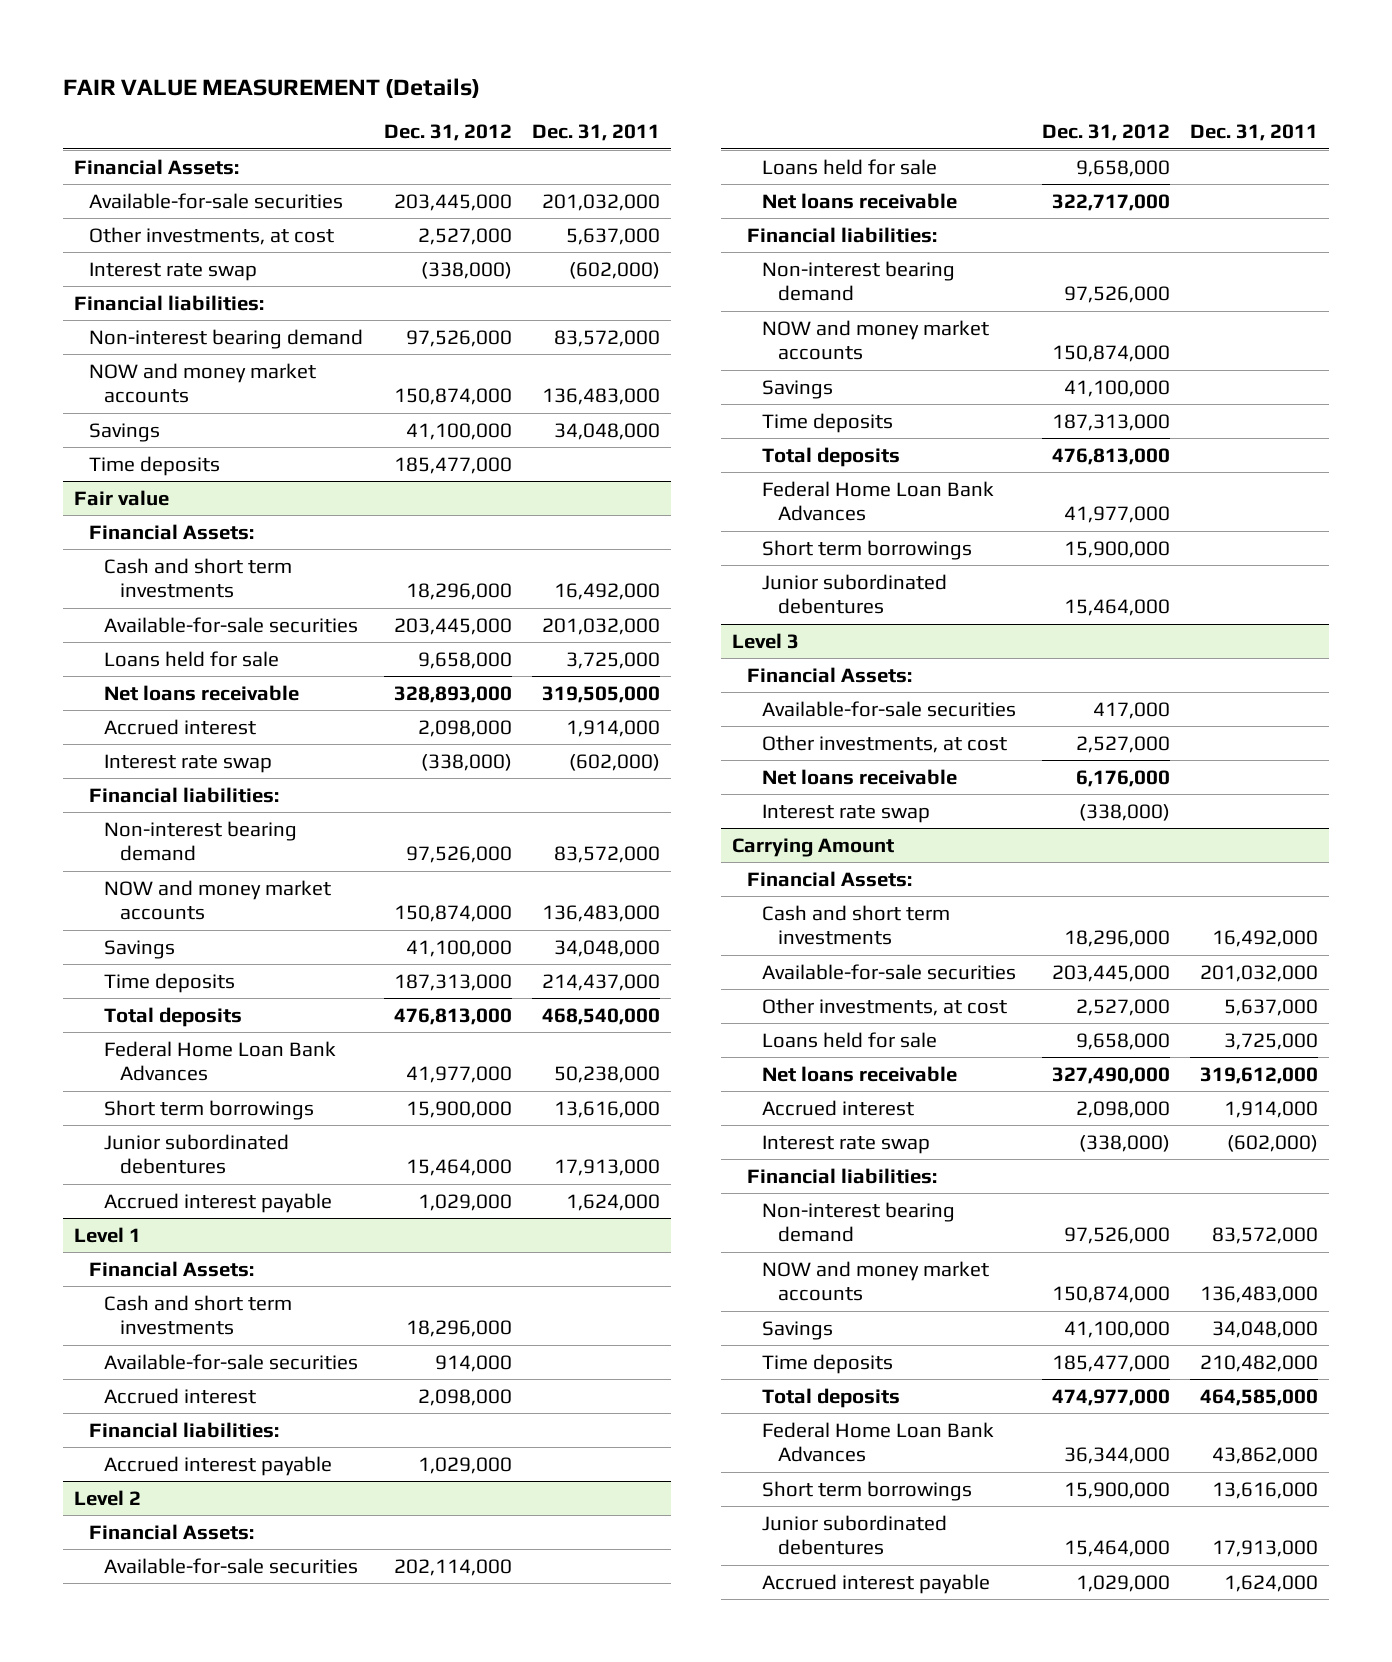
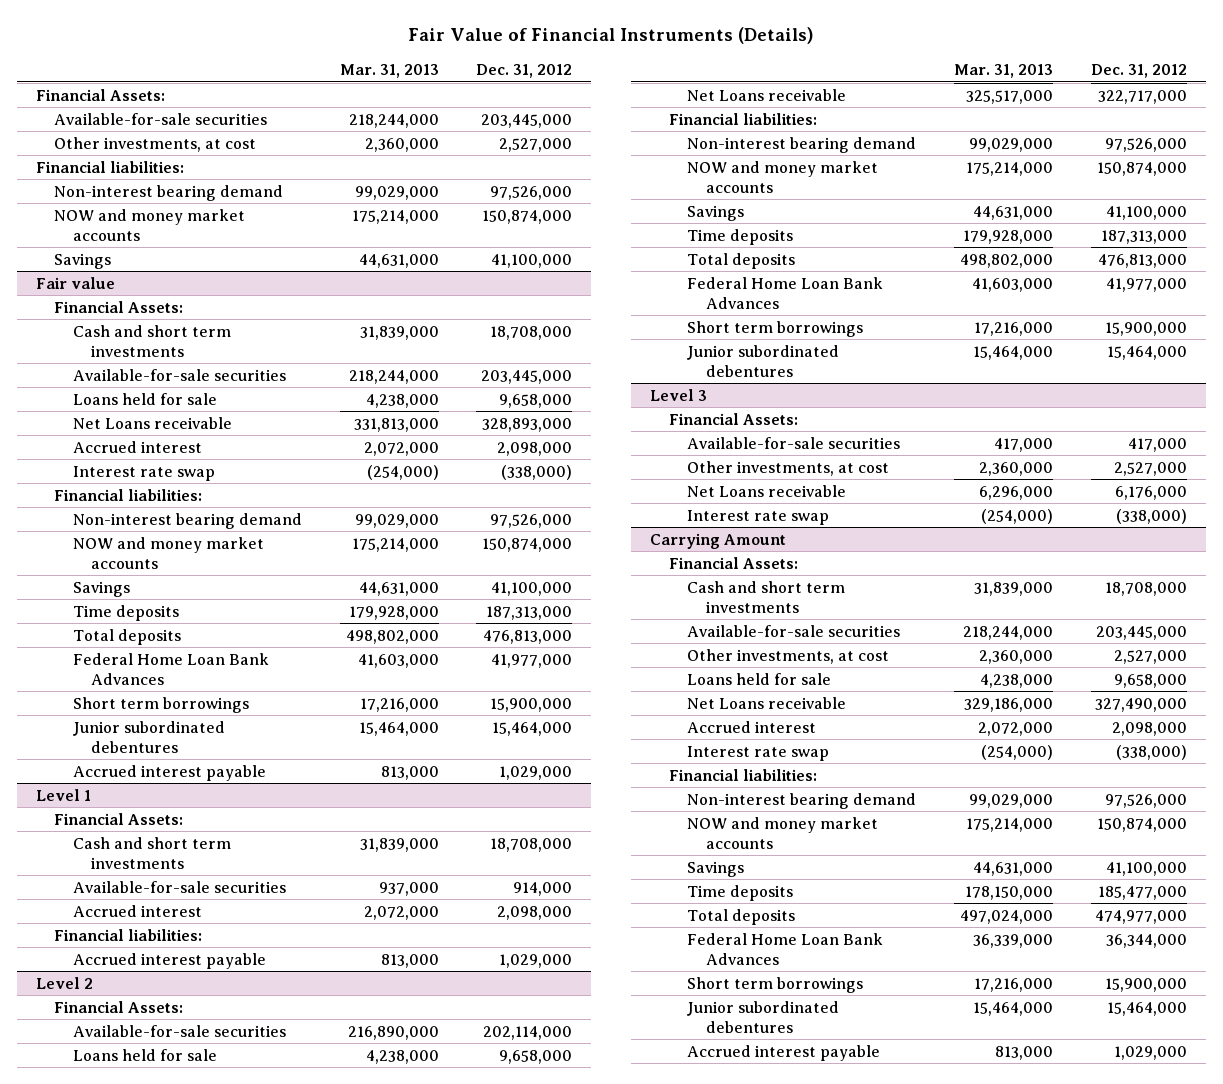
[63,77,481,98] FAIR VALUE MEASUREMENT (Details) -> [408,27,815,45] Fair Value of Financial Instruments (Details)
[532,124,661,142] Dec. 31, 2011 -> none
none -> [339,64,439,79] Mar. 31, 2013
[88,261,257,281] Interest rate swap -> none
[88,455,220,476] Time deposits -> none
[405,583,512,601] 18,296,000 -> [490,325,573,340] 18,708,000
[104,684,300,701] Net loans receivable -> [72,416,232,429] Net Loans receivable
[405,1320,512,1338] 18,296,000 -> [490,837,573,852] 18,708,000
[762,192,958,209] Net loans receivable -> [687,88,847,101] Net Loans receivable
[762,768,958,785] Net loans receivable -> [687,484,847,497] Net Loans receivable
[1063,930,1170,948] 18,296,000 -> [1105,581,1188,596] 18,708,000
[762,1065,958,1082] Net loans receivable -> [687,696,847,709] Net Loans receivable

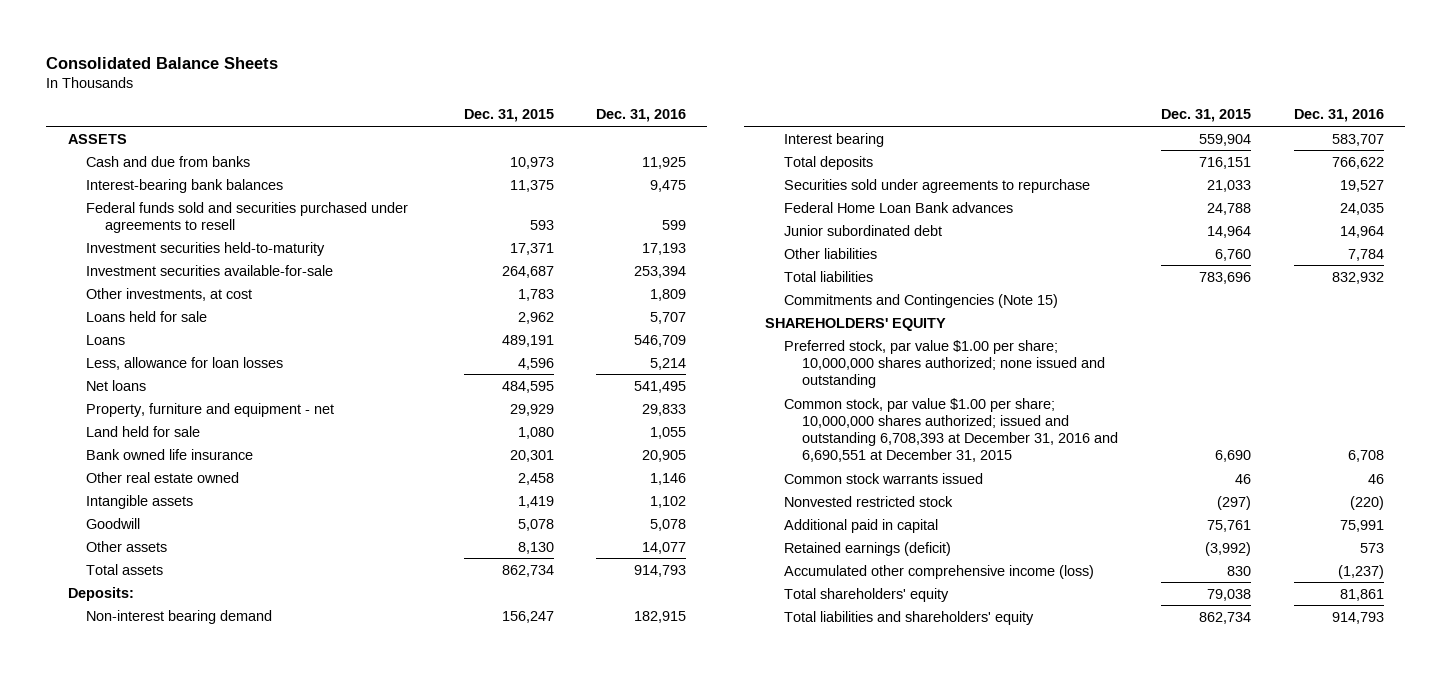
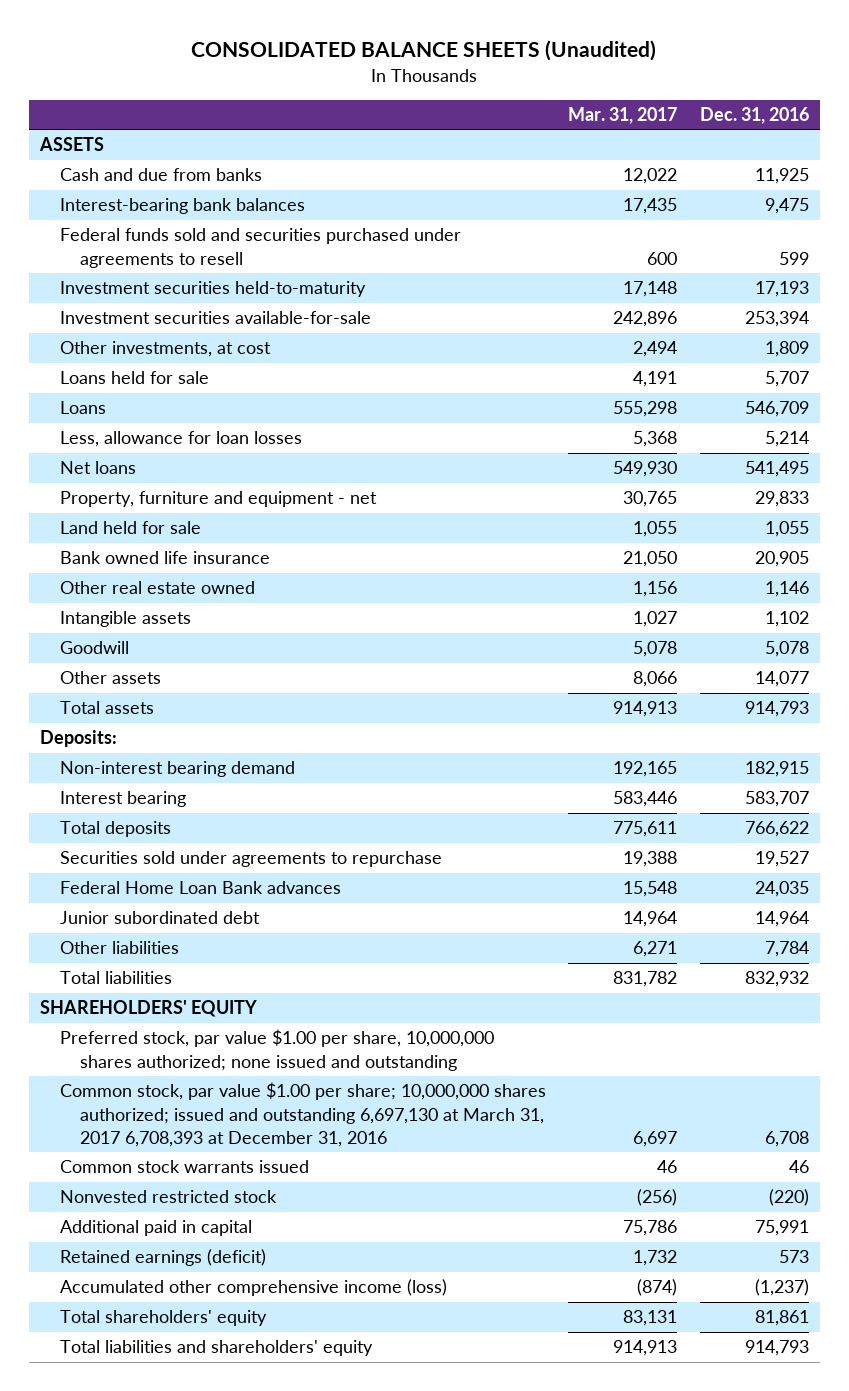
[46,56,279,69] Consolidated Balance Sheets -> [191,40,657,62] CONSOLIDATED BALANCE SHEETS (Unaudited)
[463,109,554,123] Dec. 31, 2015 -> none
none -> [568,107,678,125] Mar. 31, 2017
[783,293,1058,308] Commitments and Contingencies (Note 15) -> none
[783,339,1106,389] Preferred stock, par value $1.00 per share; 10,000,000 shares authorized; none issued and outstanding -> [59,1029,494,1071] Preferred stock, par value $1.00 per share, 10,000,000 shares authorized; none issued and outstanding
[783,397,1119,463] Common stock, par value $1.00 per share; 10,000,000 shares authorized; issued and outstanding 6,708,393 at December 31, 2016 and 6,690,551 at December 31, 2015 -> [59,1082,546,1148] Common stock, par value $1.00 per share; 10,000,000 shares authorized; issued and outstanding 6,697,130 at March 31, 2017 6,708,393 at December 31, 2016

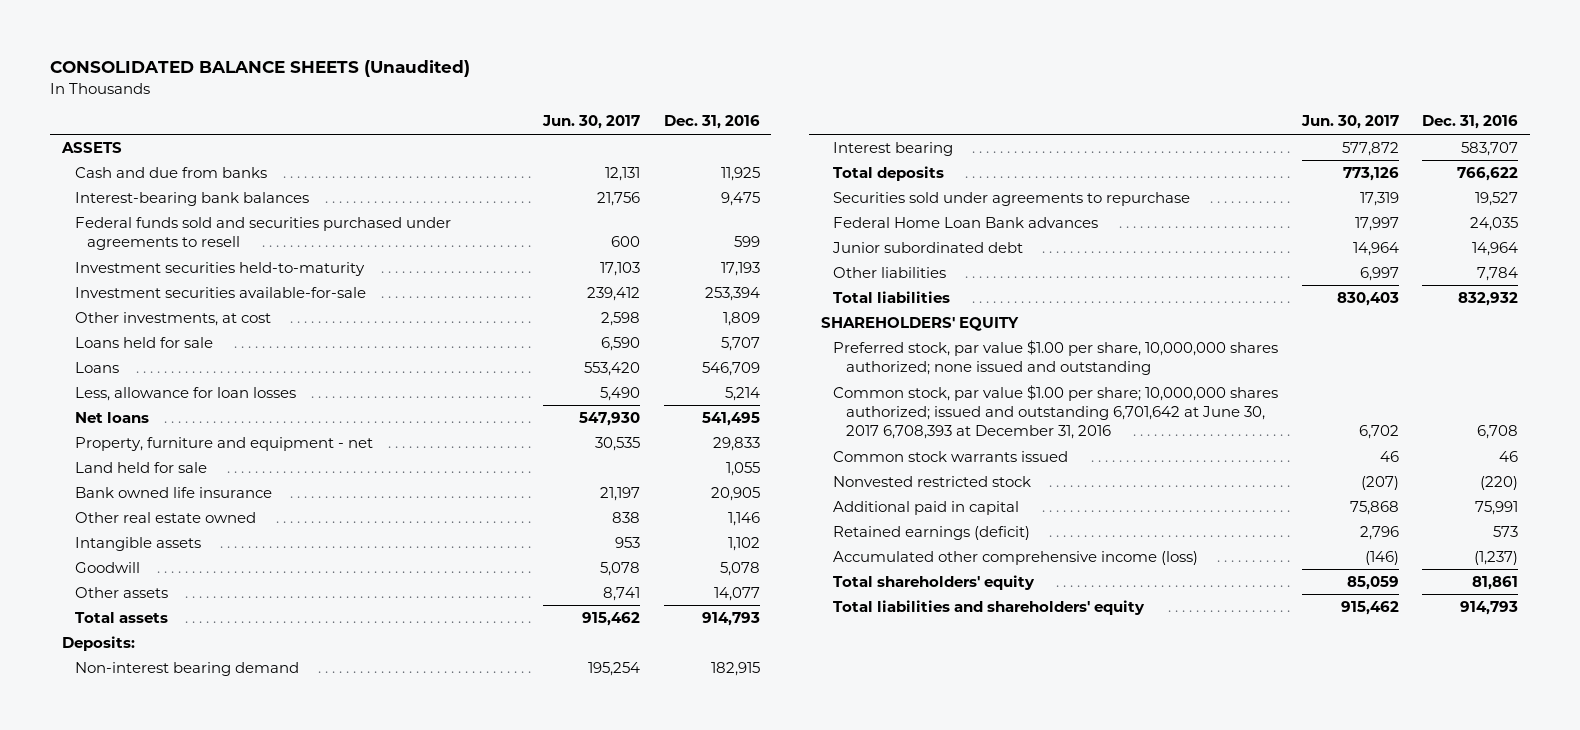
[568,107,678,125] Mar. 31, 2017 -> none
none -> [542,115,641,130] Jun. 30, 2017
[59,1082,546,1148] Common stock, par value $1.00 per share; 10,000,000 shares authorized; issued and outstanding 6,697,130 at March 31, 2017 6,708,393 at December 31, 2016 -> [833,384,1279,440] Common stock, par value $1.00 per share; 10,000,000 shares authorized; issued and outstanding 6,701,642 at June 30, 2017 6,708,393 at December 31, 2016

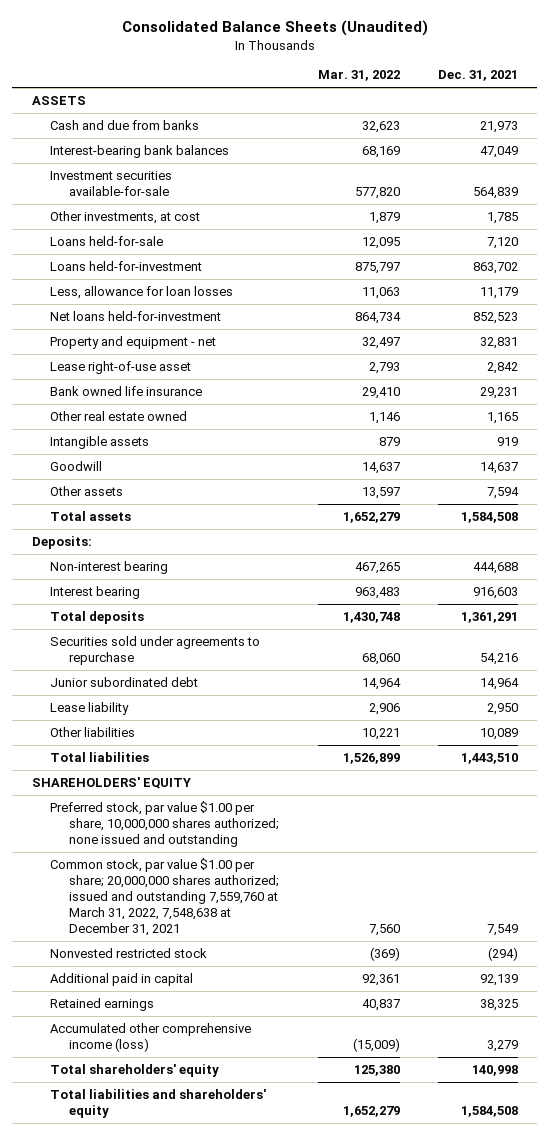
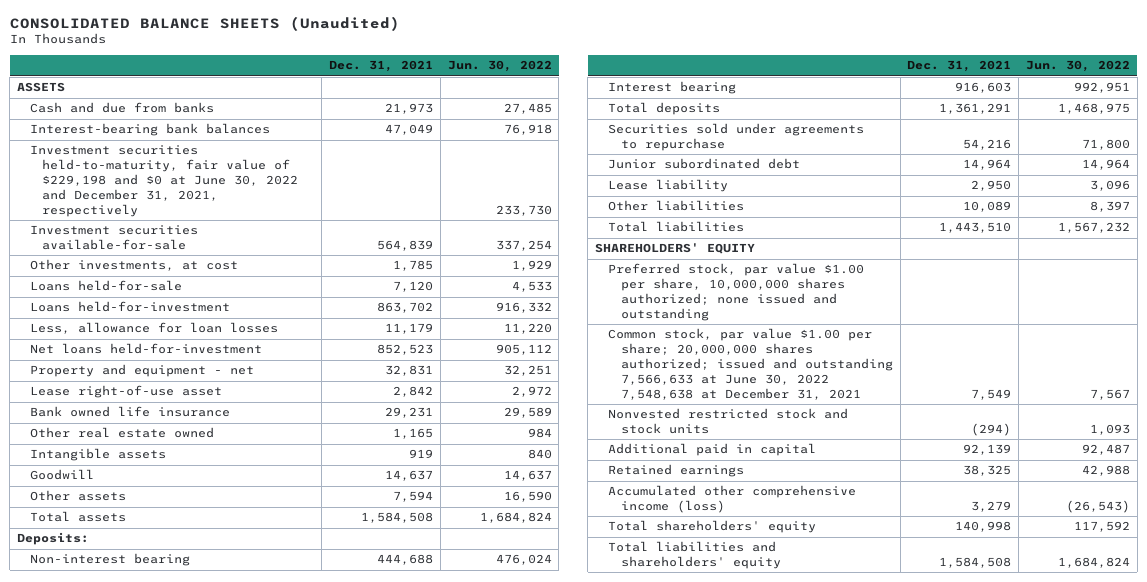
[121,20,428,37] Consolidated Balance Sheets (Unaudited) -> [9,15,400,31] CONSOLIDATED BALANCE SHEETS (Unaudited)
[317,70,400,82] Mar. 31, 2022 -> none
none -> [447,60,552,73] Jun. 30, 2022
none -> [29,145,299,218] Investment securities held-to-maturity, fair value of $229,198 and $0 at June 30, 2022 and December 31, 2021, respectively
[50,857,280,937] Common stock, par value $1.00 per share; 20,000,000 shares authorized; issued and outstanding 7,559,760 at March 31, 2022, 7,548,638 at December 31, 2021 -> [608,328,893,401] Common stock, par value $1.00 per share; 20,000,000 shares authorized; issued and outstanding 7,566,633 at June 30, 2022 7,548,638 at December 31, 2021
[50,947,208,958] Nonvested restricted stock -> [608,408,849,435] Nonvested restricted stock and stock units

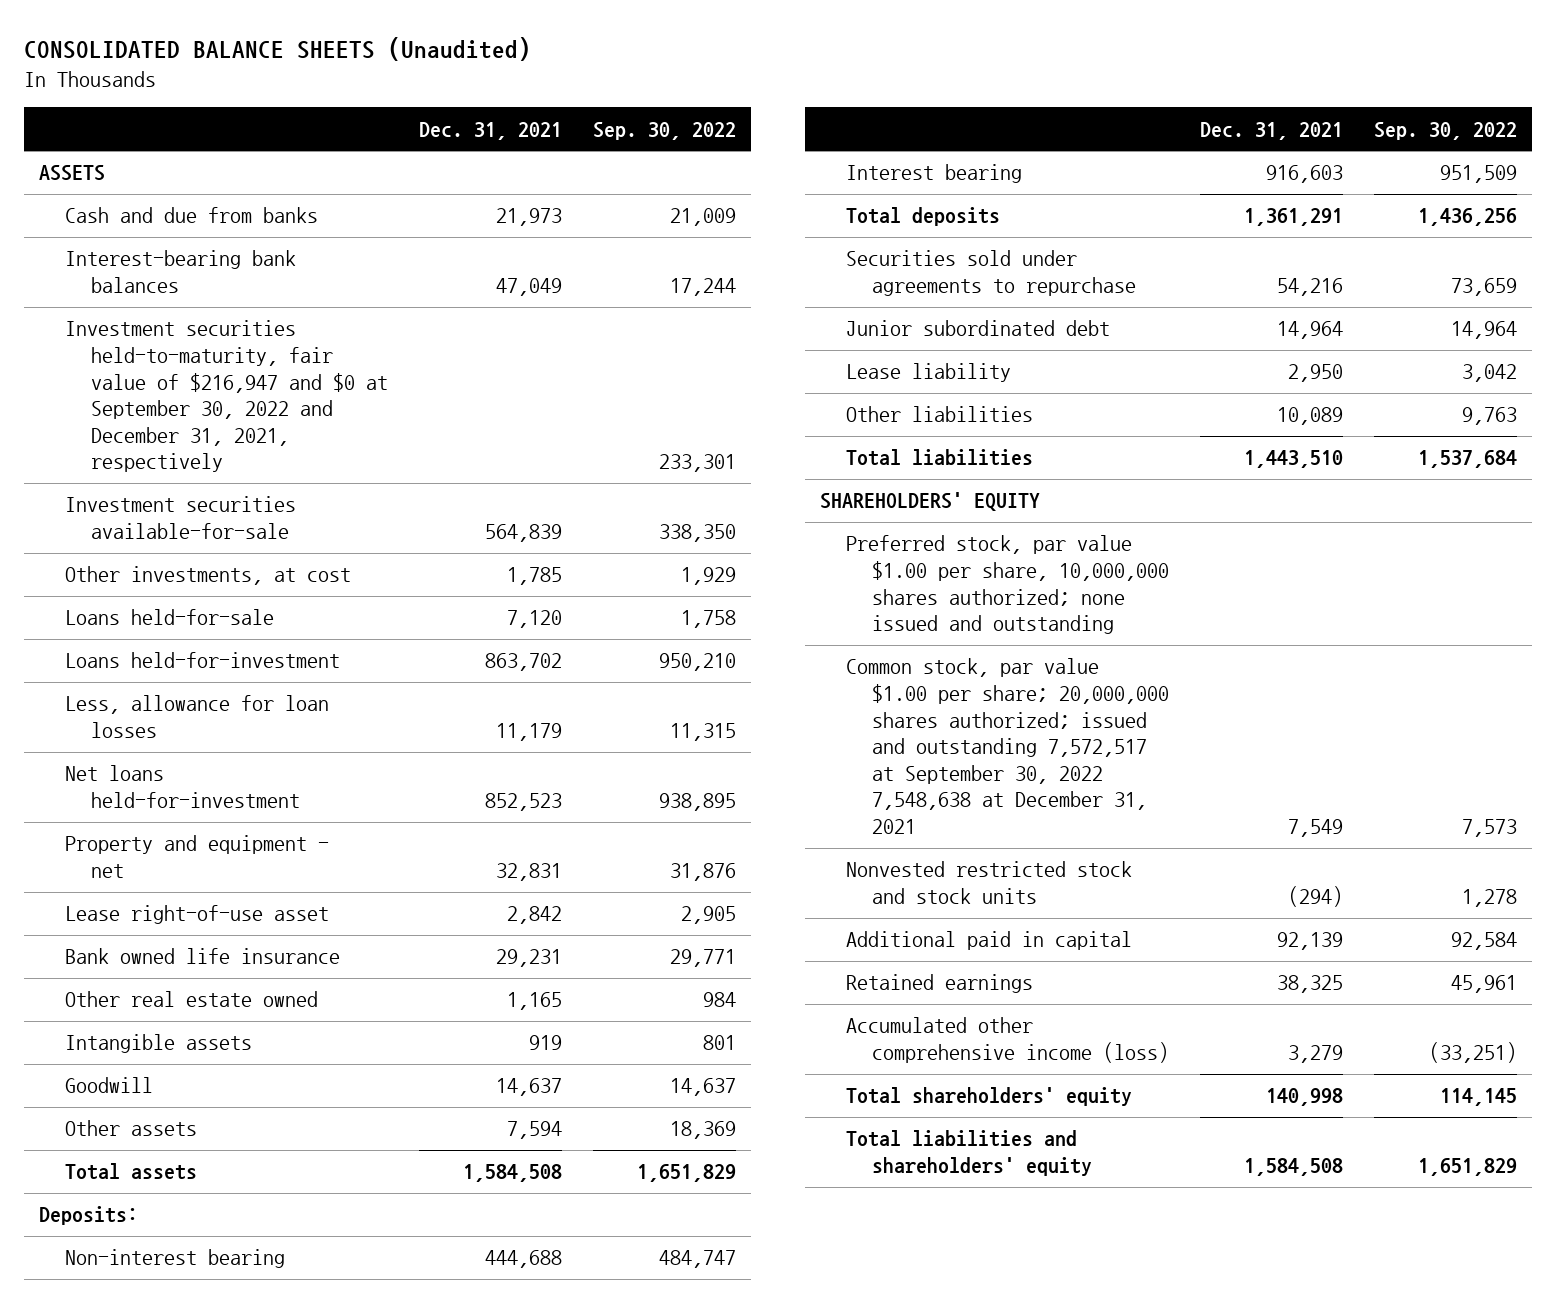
[447,60,552,73] Jun. 30, 2022 -> none
none -> [592,121,736,140] Sep. 30, 2022
[29,145,299,218] Investment securities held-to-maturity, fair value of $229,198 and $0 at June 30, 2022 and December 31, 2021, respectively -> [65,320,388,473] Investment securities held-to-maturity, fair value of $216,947 and $0 at September 30, 2022 and December 31, 2021, respectively
[608,328,893,401] Common stock, par value $1.00 per share; 20,000,000 shares authorized; issued and outstanding 7,566,633 at June 30, 2022 7,548,638 at December 31, 2021 -> [846,658,1169,834] Common stock, par value $1.00 per share; 20,000,000 shares authorized; issued and outstanding 7,572,517 at September 30, 2022 7,548,638 at December 31, 2021

